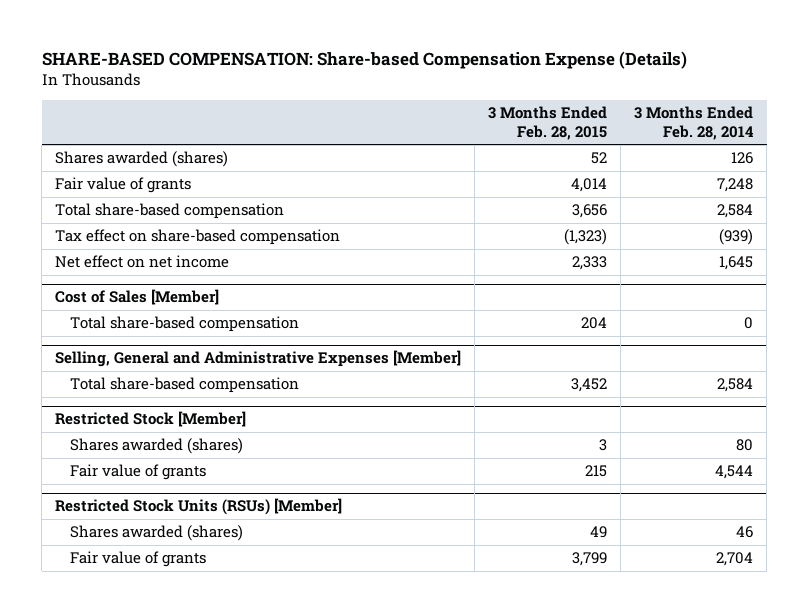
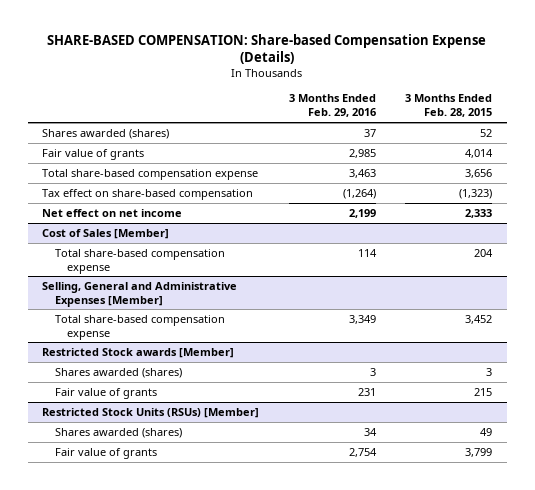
[634,106,755,140] 3 Months Ended Feb. 28, 2014 -> none
none -> [288,94,376,118] 3 Months Ended Feb. 29, 2016
[55,203,285,220] Total share-based compensation -> [42,168,259,180] Total share-based compensation expense
[70,316,300,333] Total share-based compensation -> [54,248,225,274] Total share-based compensation expense
[70,377,300,394] Total share-based compensation -> [54,314,225,340] Total share-based compensation expense
[55,411,247,428] Restricted Stock [Member] -> [42,347,235,358] Restricted Stock awards [Member]

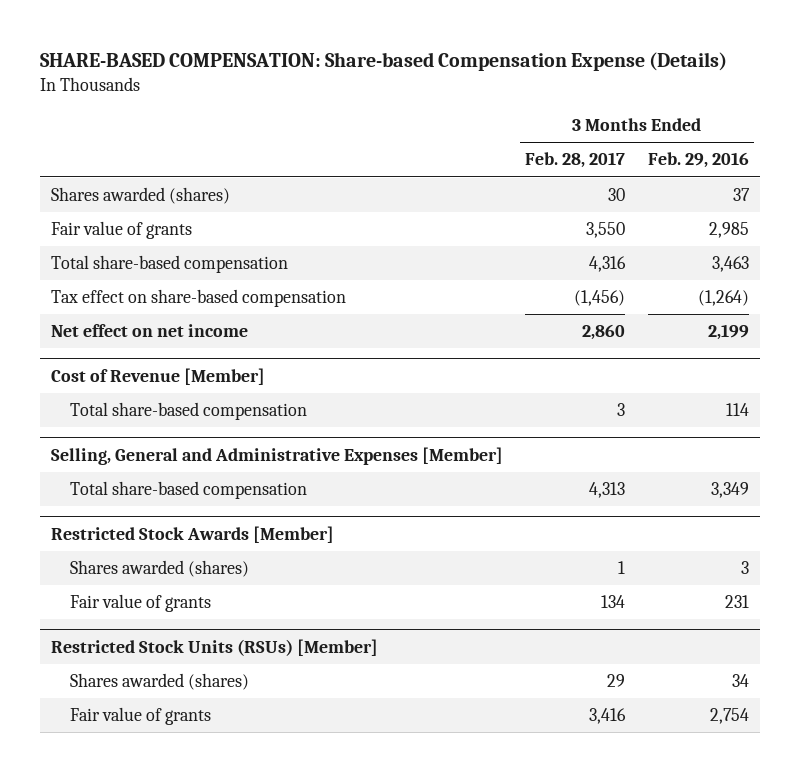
[405,94,493,118] 3 Months Ended Feb. 28, 2015 -> none
none -> [525,152,626,169] Feb. 28, 2017
[42,168,259,180] Total share-based compensation expense -> [51,255,289,274] Total share-based compensation
[42,228,170,239] Cost of Sales [Member] -> [51,367,266,385] Cost of Revenue [Member]
[54,248,225,274] Total share-based compensation expense -> [69,402,307,421] Total share-based compensation
[54,314,225,340] Total share-based compensation expense -> [69,481,307,500] Total share-based compensation
[42,347,235,358] Restricted Stock awards [Member] -> [51,525,335,543] Restricted Stock Awards [Member]

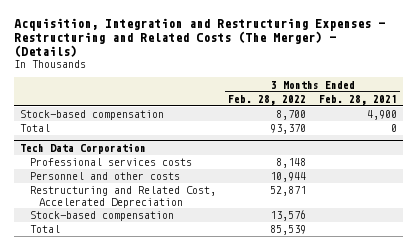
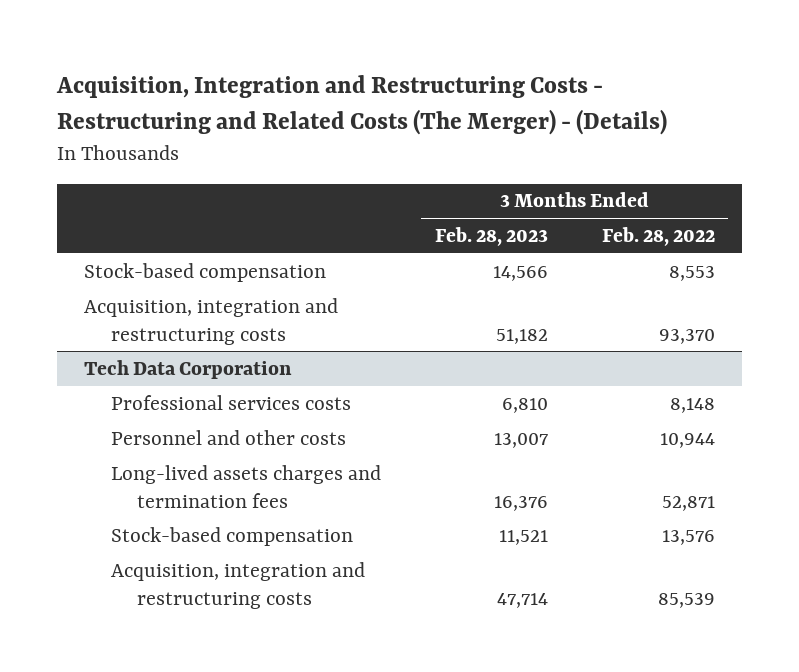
[14,18,386,58] Acquisition, Integration and Restructuring Expenses - Restructuring and Related Costs (The Merger) - (Details) -> [56,75,668,136] Acquisition, Integration and Restructuring Costs - Restructuring and Related Costs (The Merger) - (Details)
[318,94,397,105] Feb. 28, 2021 -> none
none -> [434,227,548,247] Feb. 28, 2023
[276,110,307,121] 8,700 -> [668,265,715,281] 8,553
[20,124,51,133] Total -> [84,297,339,345] Acquisition, integration and restructuring costs
[29,186,216,208] Restructuring and Related Cost, Accelerated Depreciation -> [110,464,381,508] Long-lived assets charges and termination fees
[29,225,60,234] Total -> [110,561,365,609] Acquisition, integration and restructuring costs

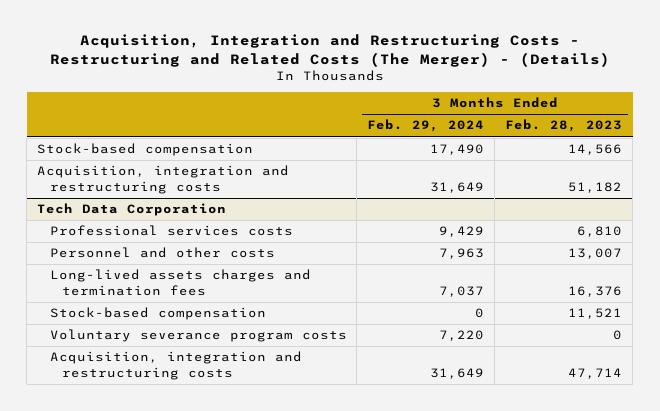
[601,227,715,247] Feb. 28, 2022 -> none
none -> [367,119,485,133] Feb. 29, 2024
none -> [49,329,347,343] Voluntary severance program costs

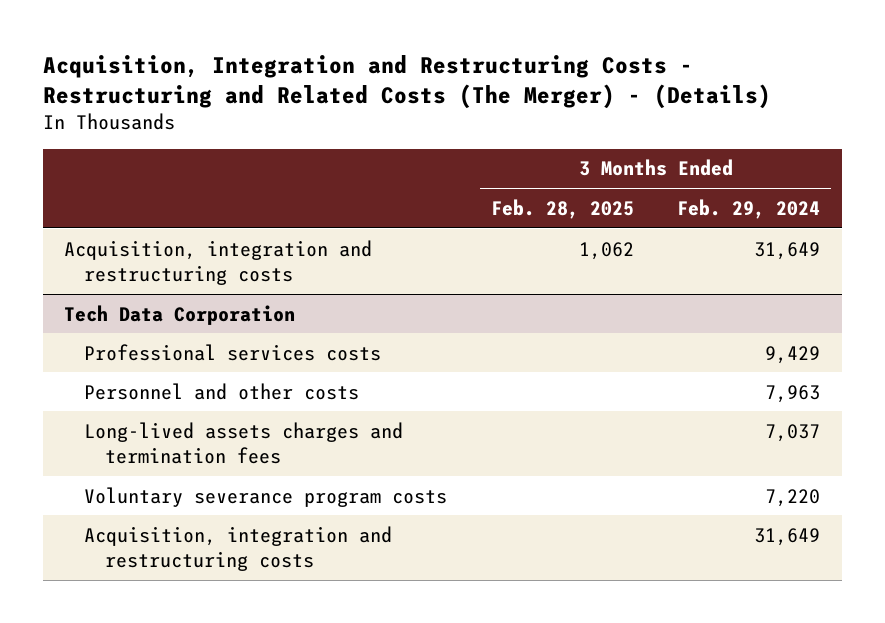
[505,119,623,133] Feb. 28, 2023 -> none
none -> [490,198,634,219] Feb. 28, 2025
[37,143,254,157] Stock-based compensation -> none
[49,307,266,321] Stock-based compensation -> none

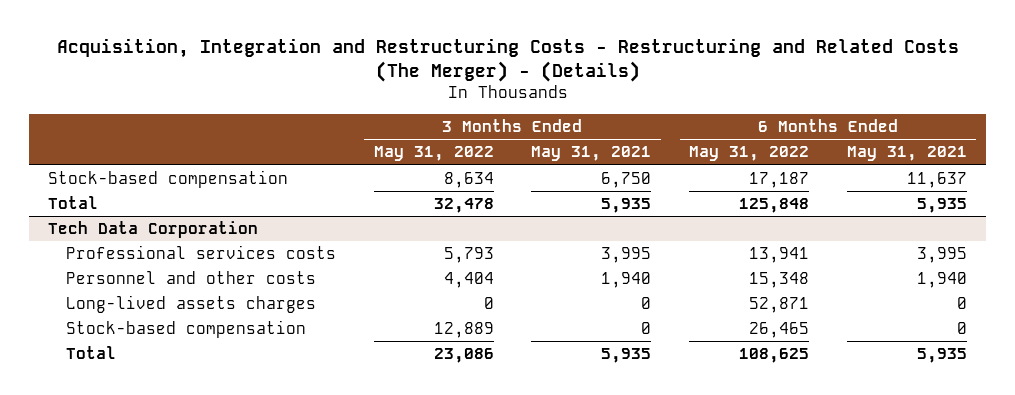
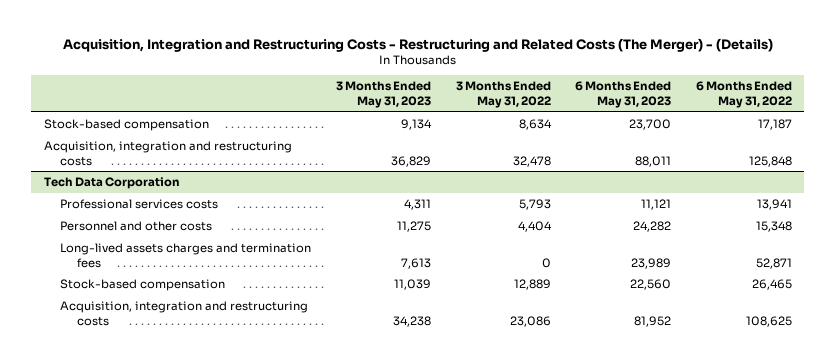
[531,146,652,162] May 31, 2021 -> none
[846,146,967,162] May 31, 2021 -> none
none -> [335,81,431,108] 3 Months Ended May 31, 2023
none -> [575,81,672,108] 6 Months Ended May 31, 2023
[48,196,99,210] Total -> [43,141,292,166] Acquisition, integration and restructuring costs
[65,295,316,314] Long-lived assets charges -> [60,243,312,268] Long-lived assets charges and termination fees
[65,346,116,360] Total -> [60,301,309,326] Acquisition, integration and restructuring costs

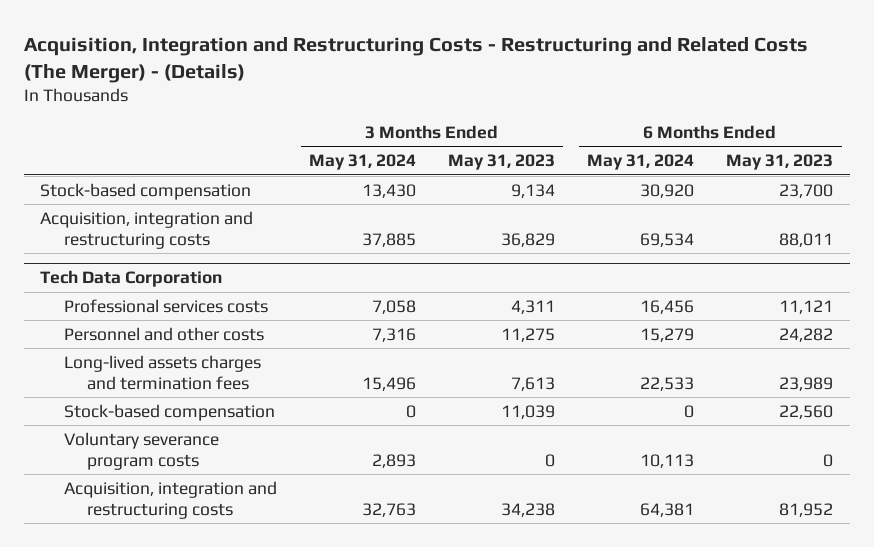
[455,81,551,108] 3 Months Ended May 31, 2022 -> none
[696,81,793,108] 6 Months Ended May 31, 2022 -> none
none -> [308,154,416,171] May 31, 2024
none -> [587,154,695,171] May 31, 2024
none -> [63,431,219,470] Voluntary severance program costs

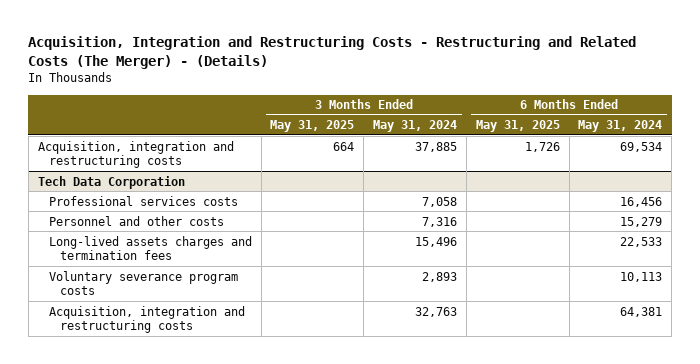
[448,154,556,171] May 31, 2023 -> none
[726,154,834,171] May 31, 2023 -> none
none -> [270,120,355,133] May 31, 2025
none -> [475,120,560,133] May 31, 2025
[40,182,252,200] Stock-based compensation -> none
[63,403,275,421] Stock-based compensation -> none

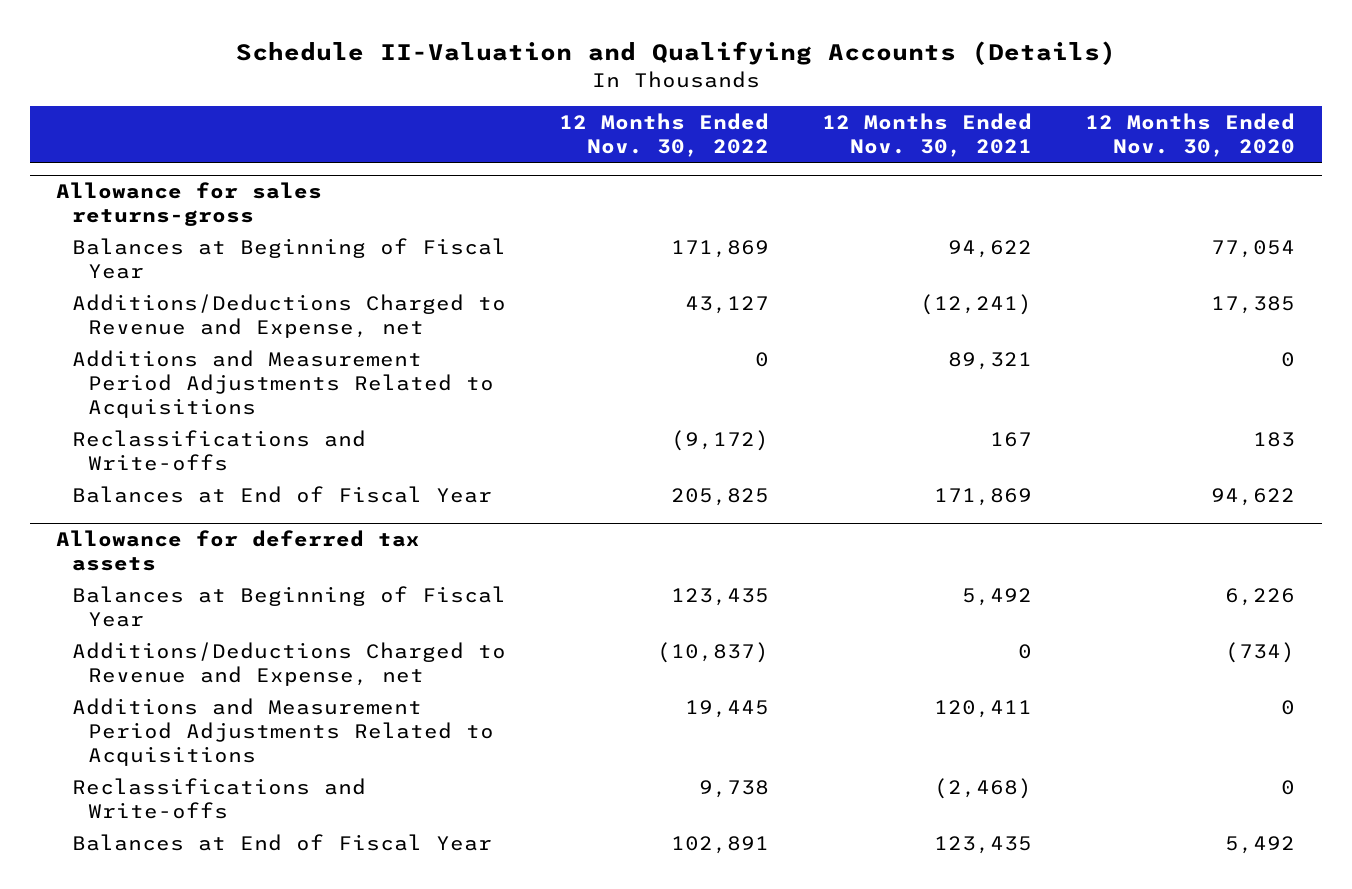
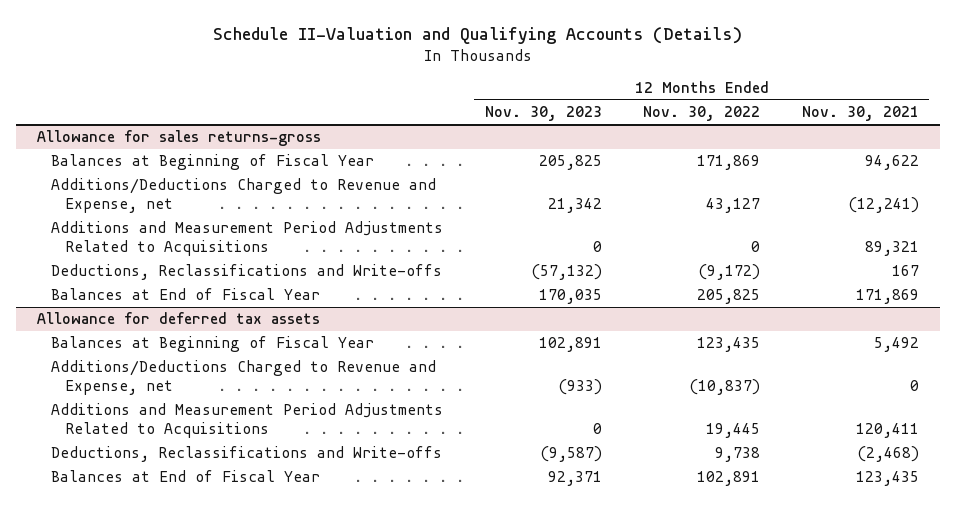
[1085,112,1296,158] 12 Months Ended Nov. 30, 2020 -> none
none -> [484,106,602,122] Nov. 30, 2023
[72,429,367,471] Reclassifications and Write-offs -> [51,264,443,281] Deductions, Reclassifications and Write-offs
[72,777,367,819] Reclassifications and Write-offs -> [51,446,443,463] Deductions, Reclassifications and Write-offs

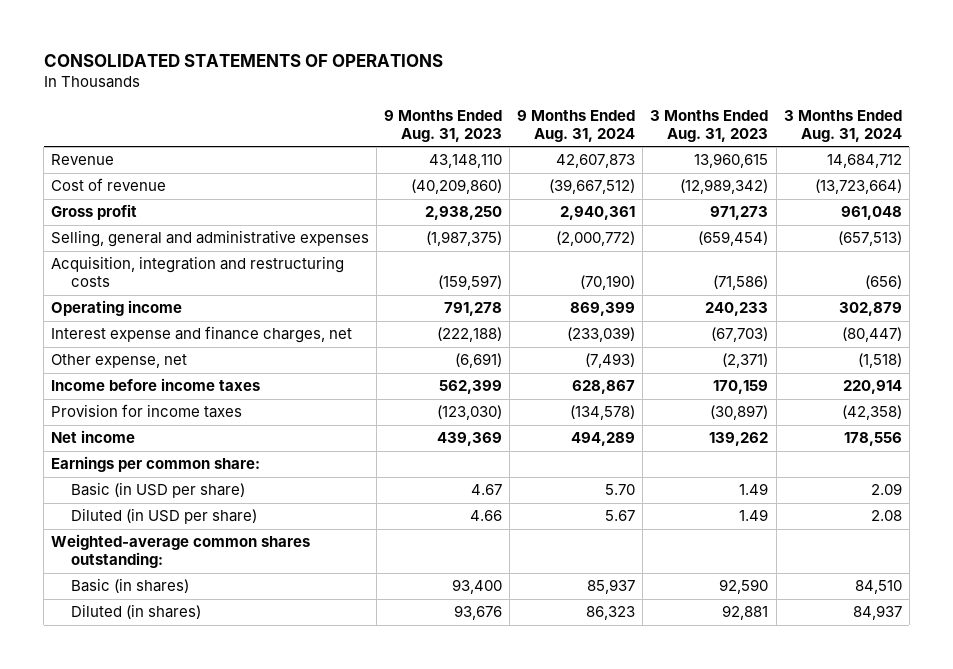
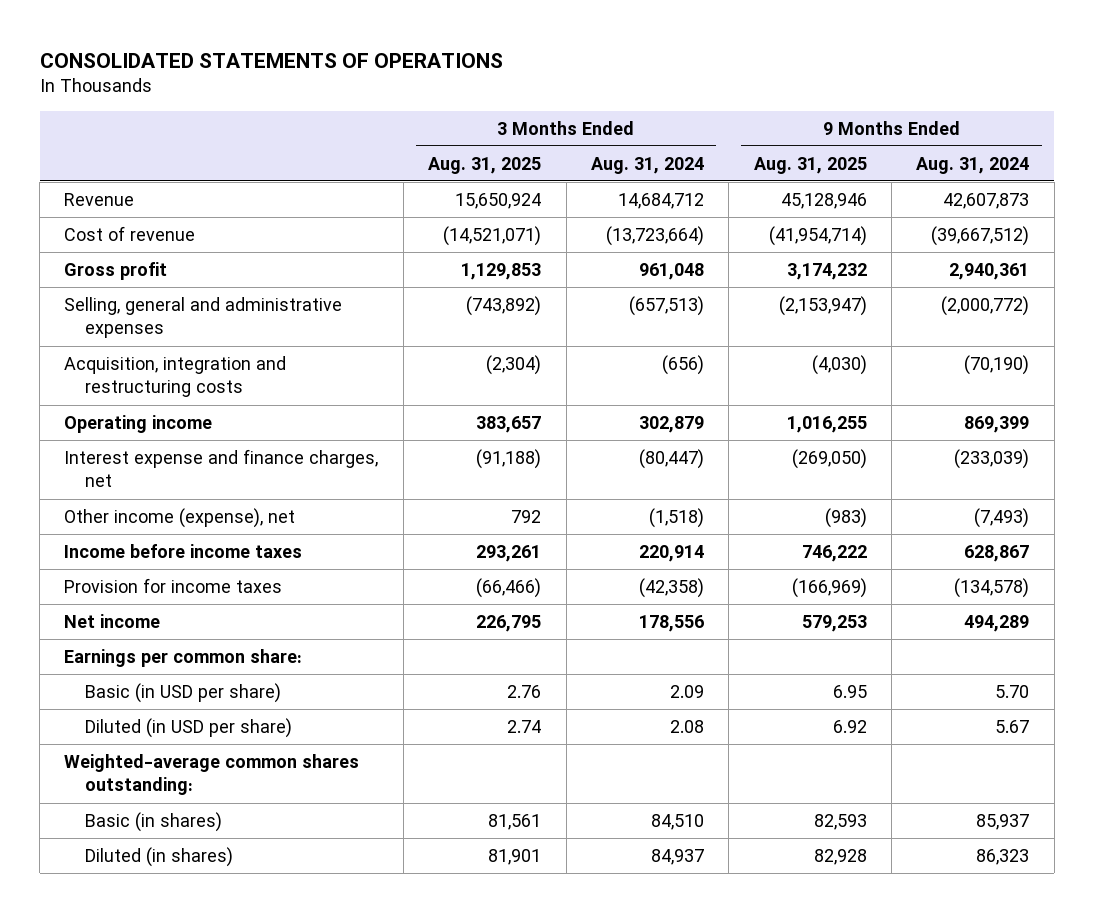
[384,109,503,142] 9 Months Ended Aug. 31, 2023 -> none
[650,109,769,142] 3 Months Ended Aug. 31, 2023 -> none
none -> [428,156,542,174] Aug. 31, 2025
none -> [753,156,867,174] Aug. 31, 2025
[51,354,188,369] Other expense, net -> [64,508,296,529] Other income (expense), net

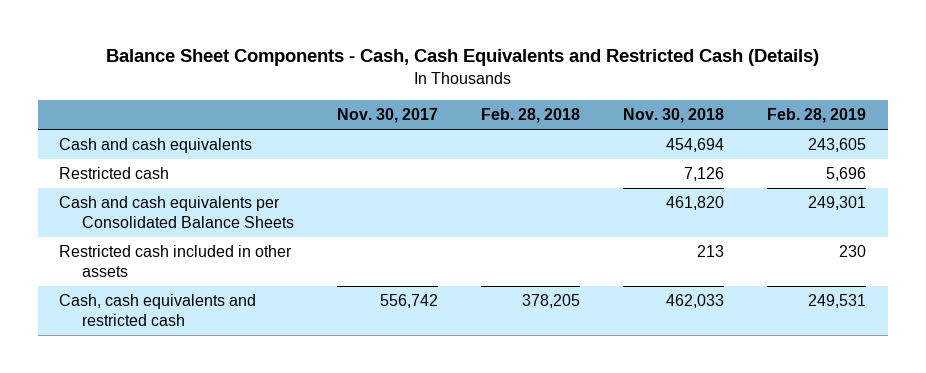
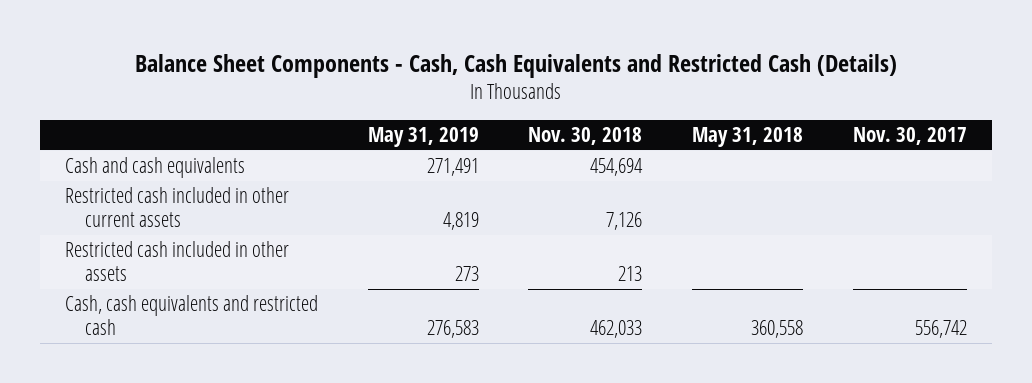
[481,107,581,123] Feb. 28, 2018 -> none
[767,107,867,123] Feb. 28, 2019 -> none
none -> [367,127,479,148] May 31, 2019
none -> [692,127,804,148] May 31, 2018
[59,196,295,228] Cash and cash equivalents per Consolidated Balance Sheets -> none
[59,167,170,180] Restricted cash -> [64,187,289,228] Restricted cash included in other current assets

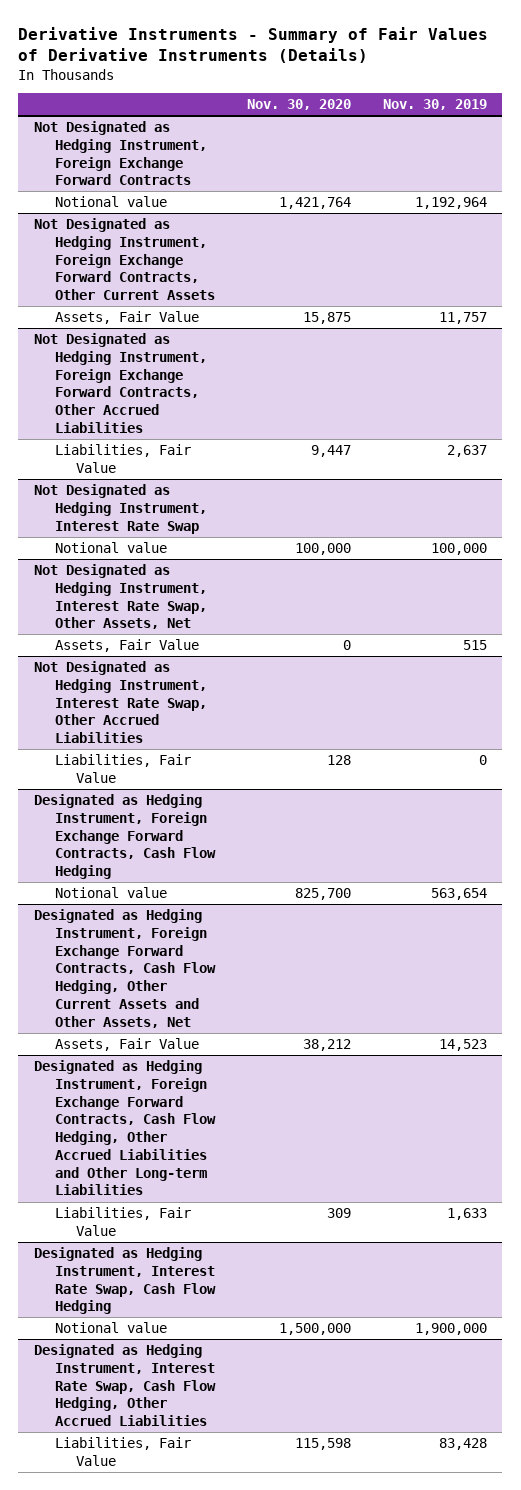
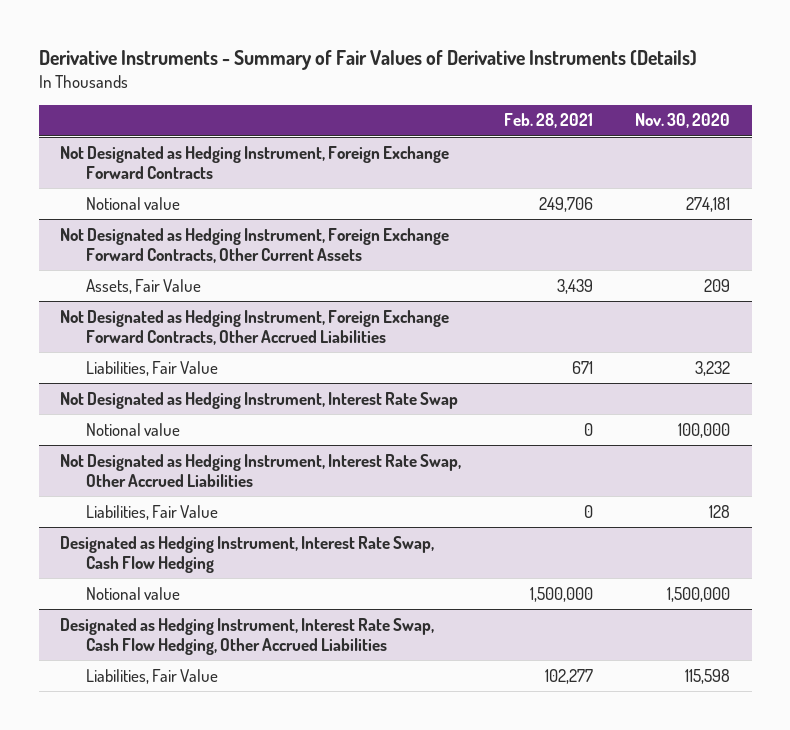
[382,99,487,111] Nov. 30, 2019 -> none
none -> [503,113,593,129] Feb. 28, 2021
[278,197,351,210] 1,421,764 -> [686,196,731,212] 274,181
[302,312,351,325] 15,875 -> [704,278,731,292] 209
[310,445,351,458] 9,447 -> [695,360,731,376] 3,232
[34,564,207,630] Not Designated as Hedging Instrument, Interest Rate Swap, Other Assets, Net -> none
[54,639,199,653] Assets, Fair Value -> none
[34,794,216,880] Designated as Hedging Instrument, Foreign Exchange Forward Contracts, Cash Flow Hedging -> none
[54,887,167,899] Notional value -> none
[34,909,216,1028] Designated as Hedging Instrument, Foreign Exchange Forward Contracts, Cash Flow Hedging, Other Current Assets and Other Assets, Net -> none
[54,1038,199,1052] Assets, Fair Value -> none
[34,1060,216,1196] Designated as Hedging Instrument, Foreign Exchange Forward Contracts, Cash Flow Hedging, Other Accrued Liabilities and Other Long-term Liabilities -> none
[54,1207,191,1236] Liabilities, Fair Value -> none

